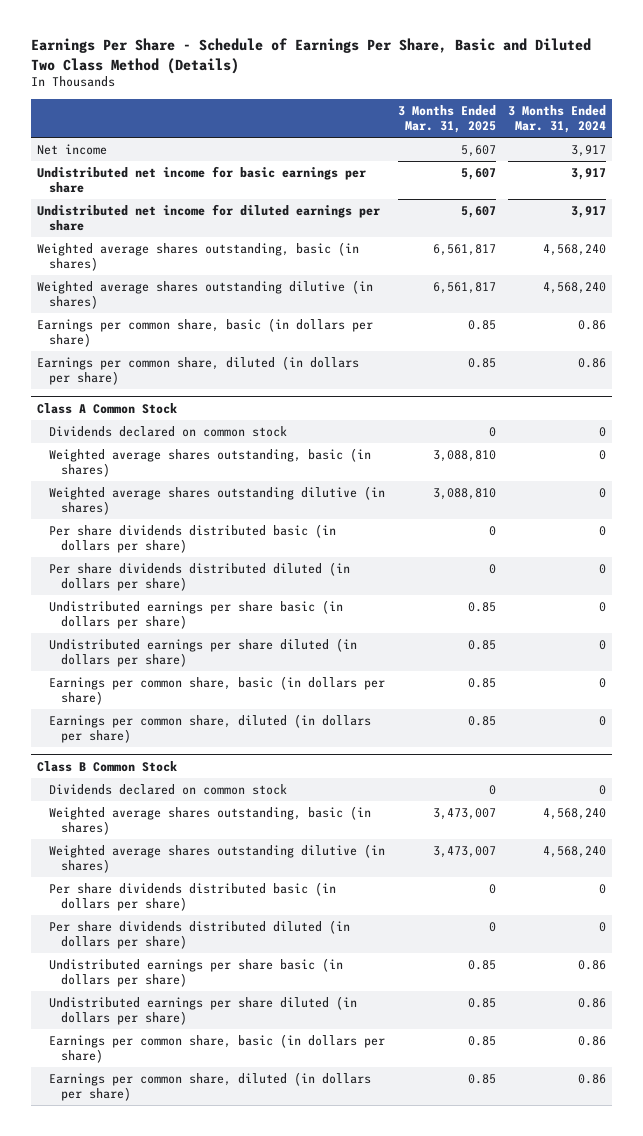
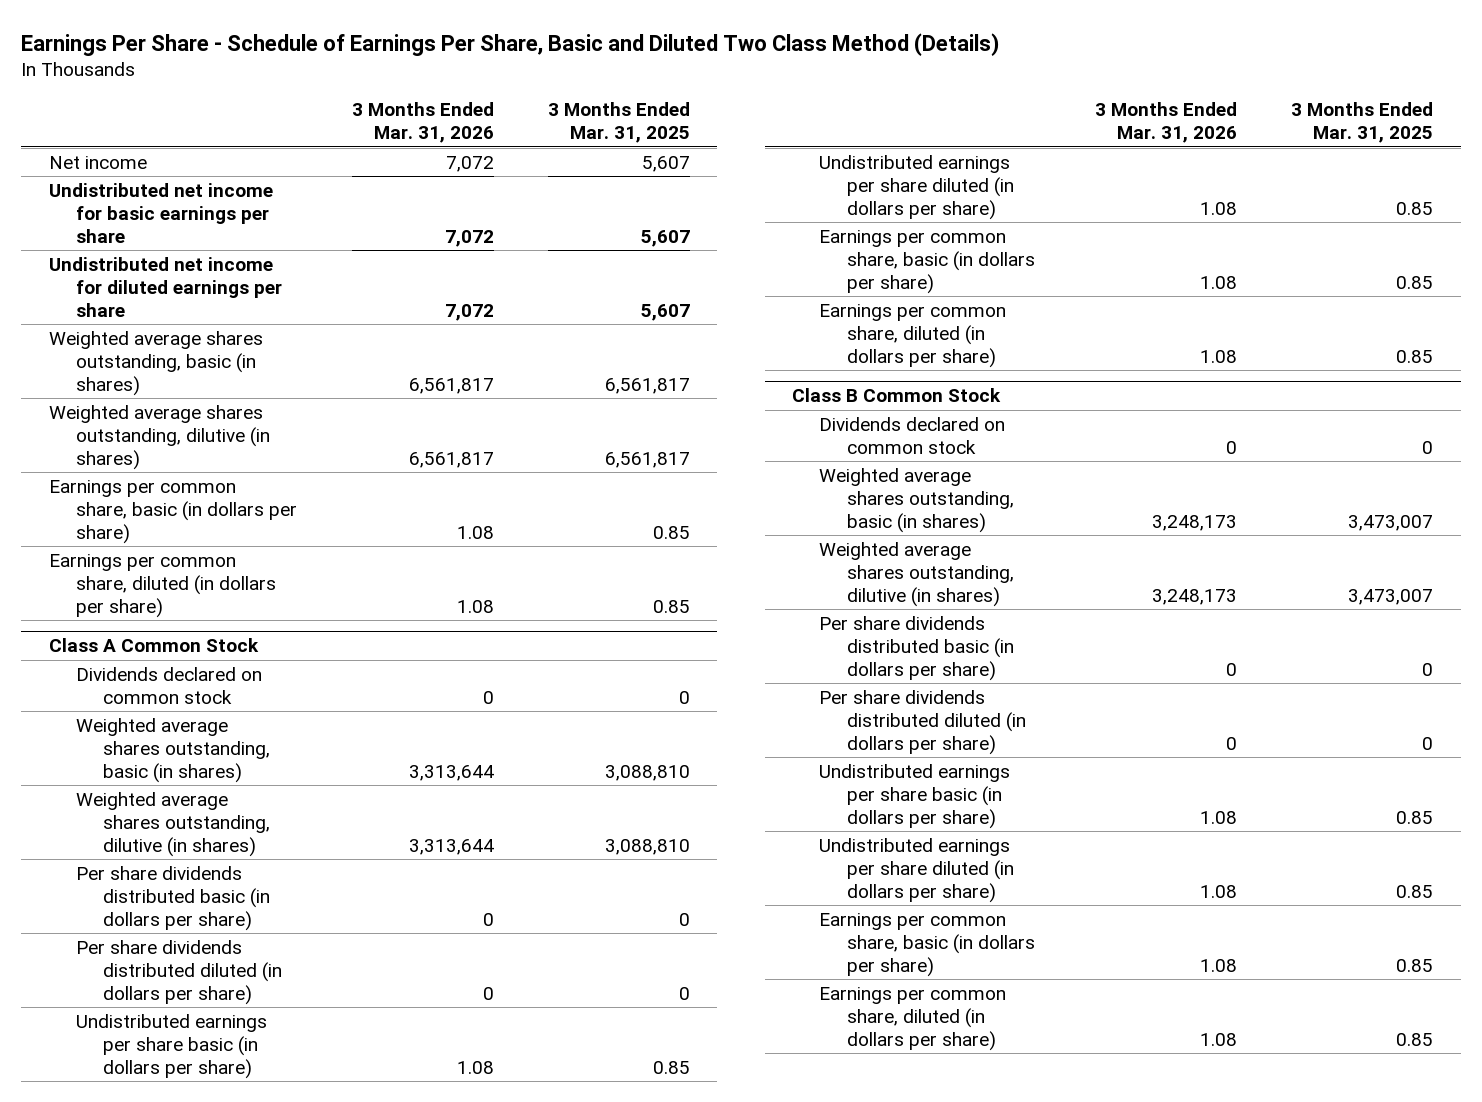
[508,104,607,134] 3 Months Ended Mar. 31, 2024 -> none
none -> [351,102,494,144] 3 Months Ended Mar. 31, 2026
[37,279,374,310] Weighted average shares outstanding dilutive (in shares) -> [48,404,271,470] Weighted average shares outstanding, dilutive (in shares)
[49,485,386,516] Weighted average shares outstanding dilutive (in shares) -> [76,791,271,857] Weighted average shares outstanding, dilutive (in shares)
[49,843,386,874] Weighted average shares outstanding dilutive (in shares) -> [819,541,1014,607] Weighted average shares outstanding, dilutive (in shares)

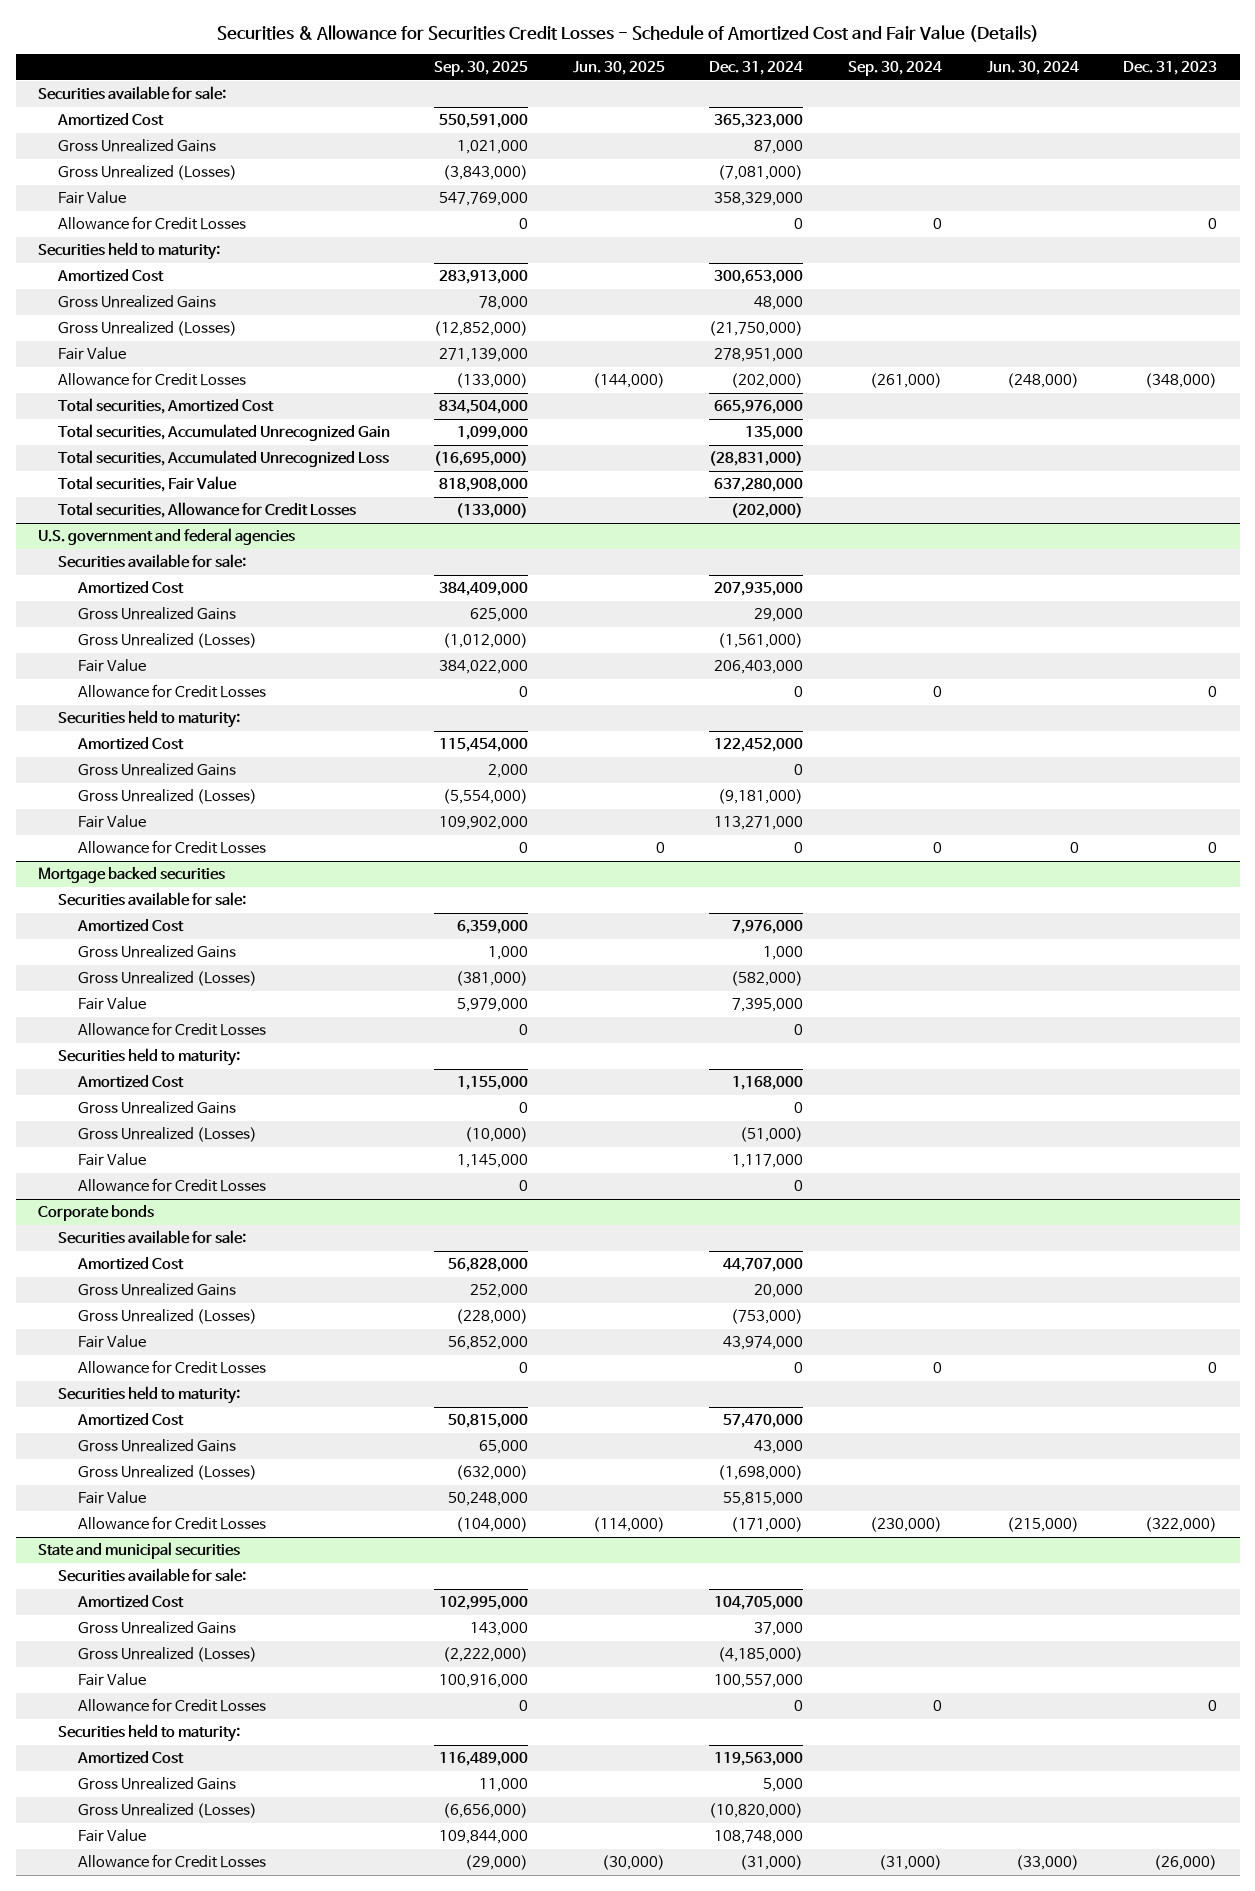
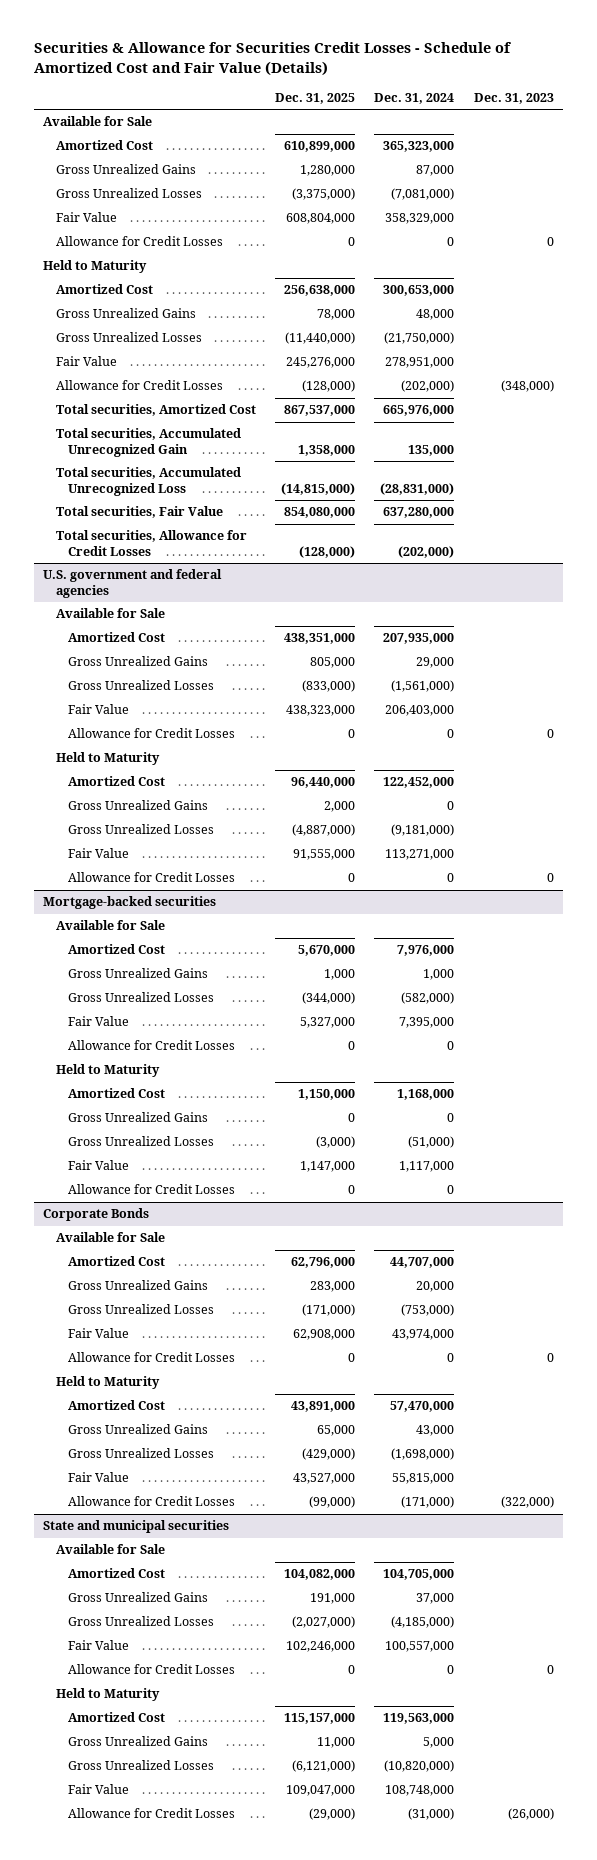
[434,61,529,77] Sep. 30, 2025 -> none
[572,61,665,76] Jun. 30, 2025 -> none
[848,61,943,77] Sep. 30, 2024 -> none
[986,61,1079,76] Jun. 30, 2024 -> none
none -> [275,92,356,104] Dec. 31, 2025
[37,86,226,101] Securities available for sale: -> [43,116,153,127] Available for Sale
[57,165,237,181] Gross Unrealized (Losses) -> [55,188,202,199] Gross Unrealized Losses
[37,242,220,261] Securities held to maturity: -> [43,260,148,274] Held to Maturity
[57,321,237,337] Gross Unrealized (Losses) -> [55,332,202,343] Gross Unrealized Losses
[57,554,246,569] Securities available for sale: -> [55,608,165,619] Available for Sale
[77,633,257,649] Gross Unrealized (Losses) -> [68,680,215,691] Gross Unrealized Losses
[57,710,240,729] Securities held to maturity: -> [55,752,160,766] Held to Maturity
[77,789,257,805] Gross Unrealized (Losses) -> [68,824,215,835] Gross Unrealized Losses
[37,867,225,884] Mortgage backed securities -> [43,896,217,910] Mortgage-backed securities
[57,892,246,907] Securities available for sale: -> [55,920,165,931] Available for Sale
[77,971,257,987] Gross Unrealized (Losses) -> [68,992,215,1003] Gross Unrealized Losses
[57,1048,240,1067] Securities held to maturity: -> [55,1064,160,1078] Held to Maturity
[77,1127,257,1143] Gross Unrealized (Losses) -> [68,1136,215,1147] Gross Unrealized Losses
[37,1205,154,1222] Corporate bonds -> [43,1208,150,1222] Corporate Bonds
[57,1230,246,1245] Securities available for sale: -> [55,1232,165,1243] Available for Sale
[77,1309,257,1325] Gross Unrealized (Losses) -> [68,1304,215,1315] Gross Unrealized Losses
[57,1386,240,1405] Securities held to maturity: -> [55,1376,160,1390] Held to Maturity
[77,1465,257,1481] Gross Unrealized (Losses) -> [68,1448,215,1459] Gross Unrealized Losses
[57,1568,246,1583] Securities available for sale: -> [55,1544,165,1555] Available for Sale
[77,1647,257,1663] Gross Unrealized (Losses) -> [68,1616,215,1627] Gross Unrealized Losses
[57,1724,240,1743] Securities held to maturity: -> [55,1688,160,1702] Held to Maturity
[77,1803,257,1819] Gross Unrealized (Losses) -> [68,1760,215,1771] Gross Unrealized Losses

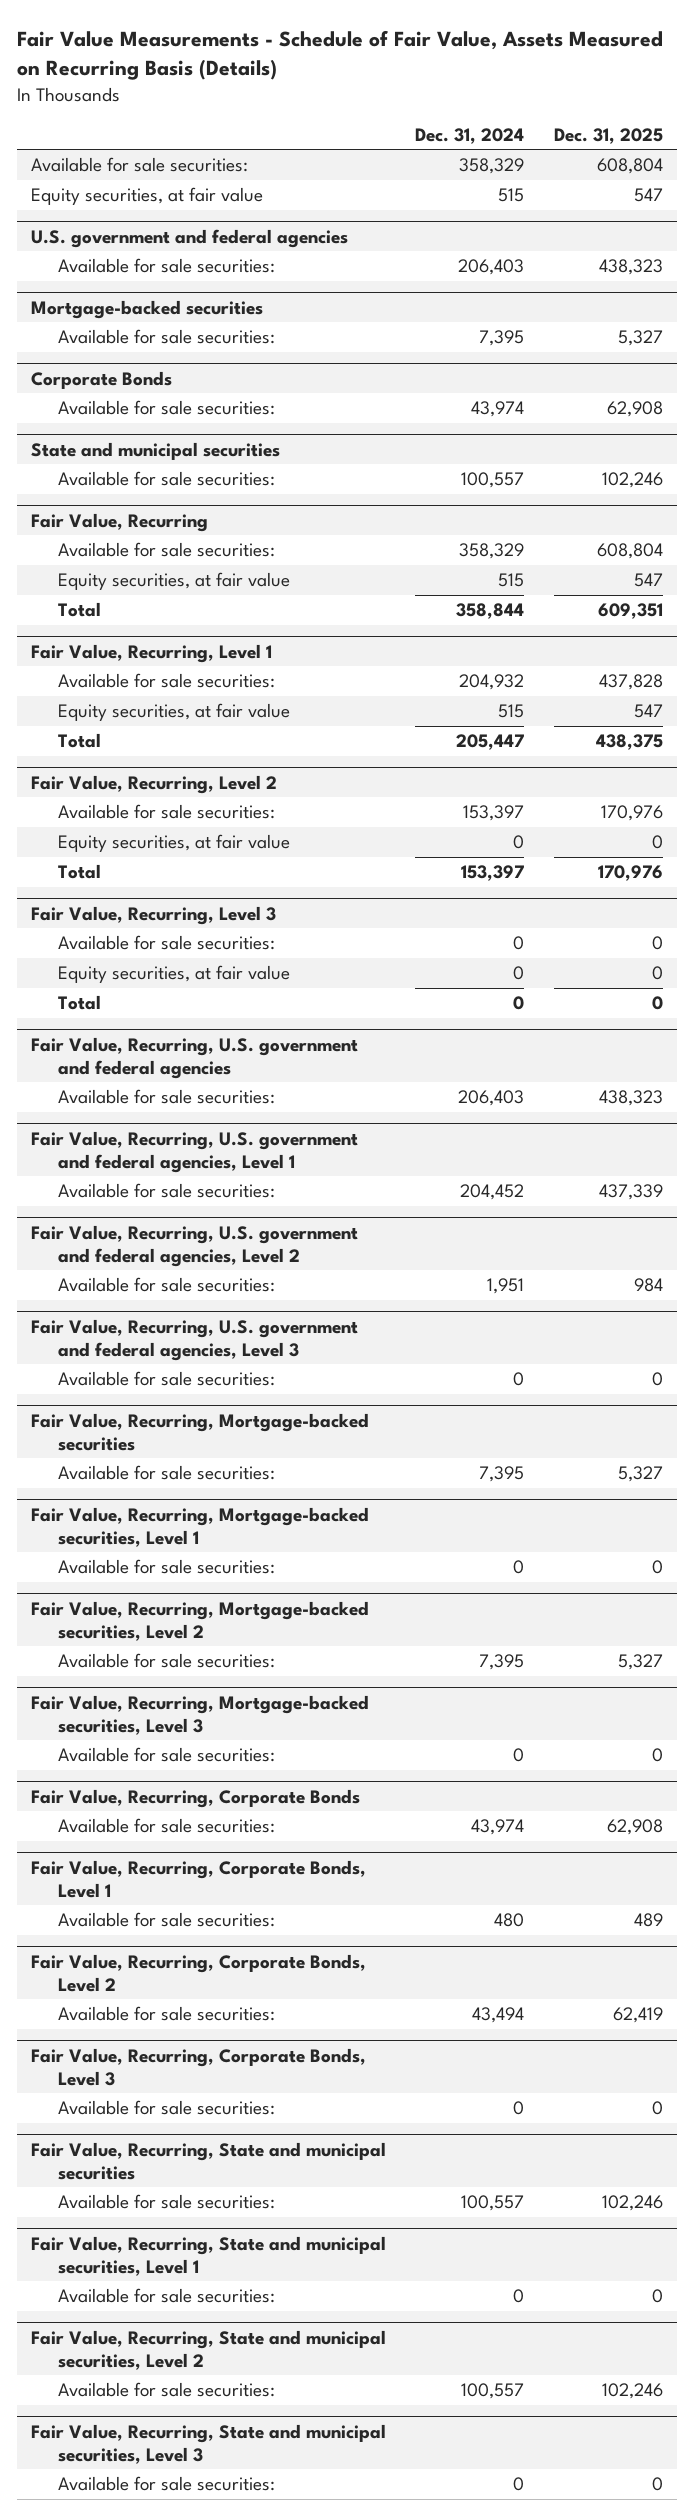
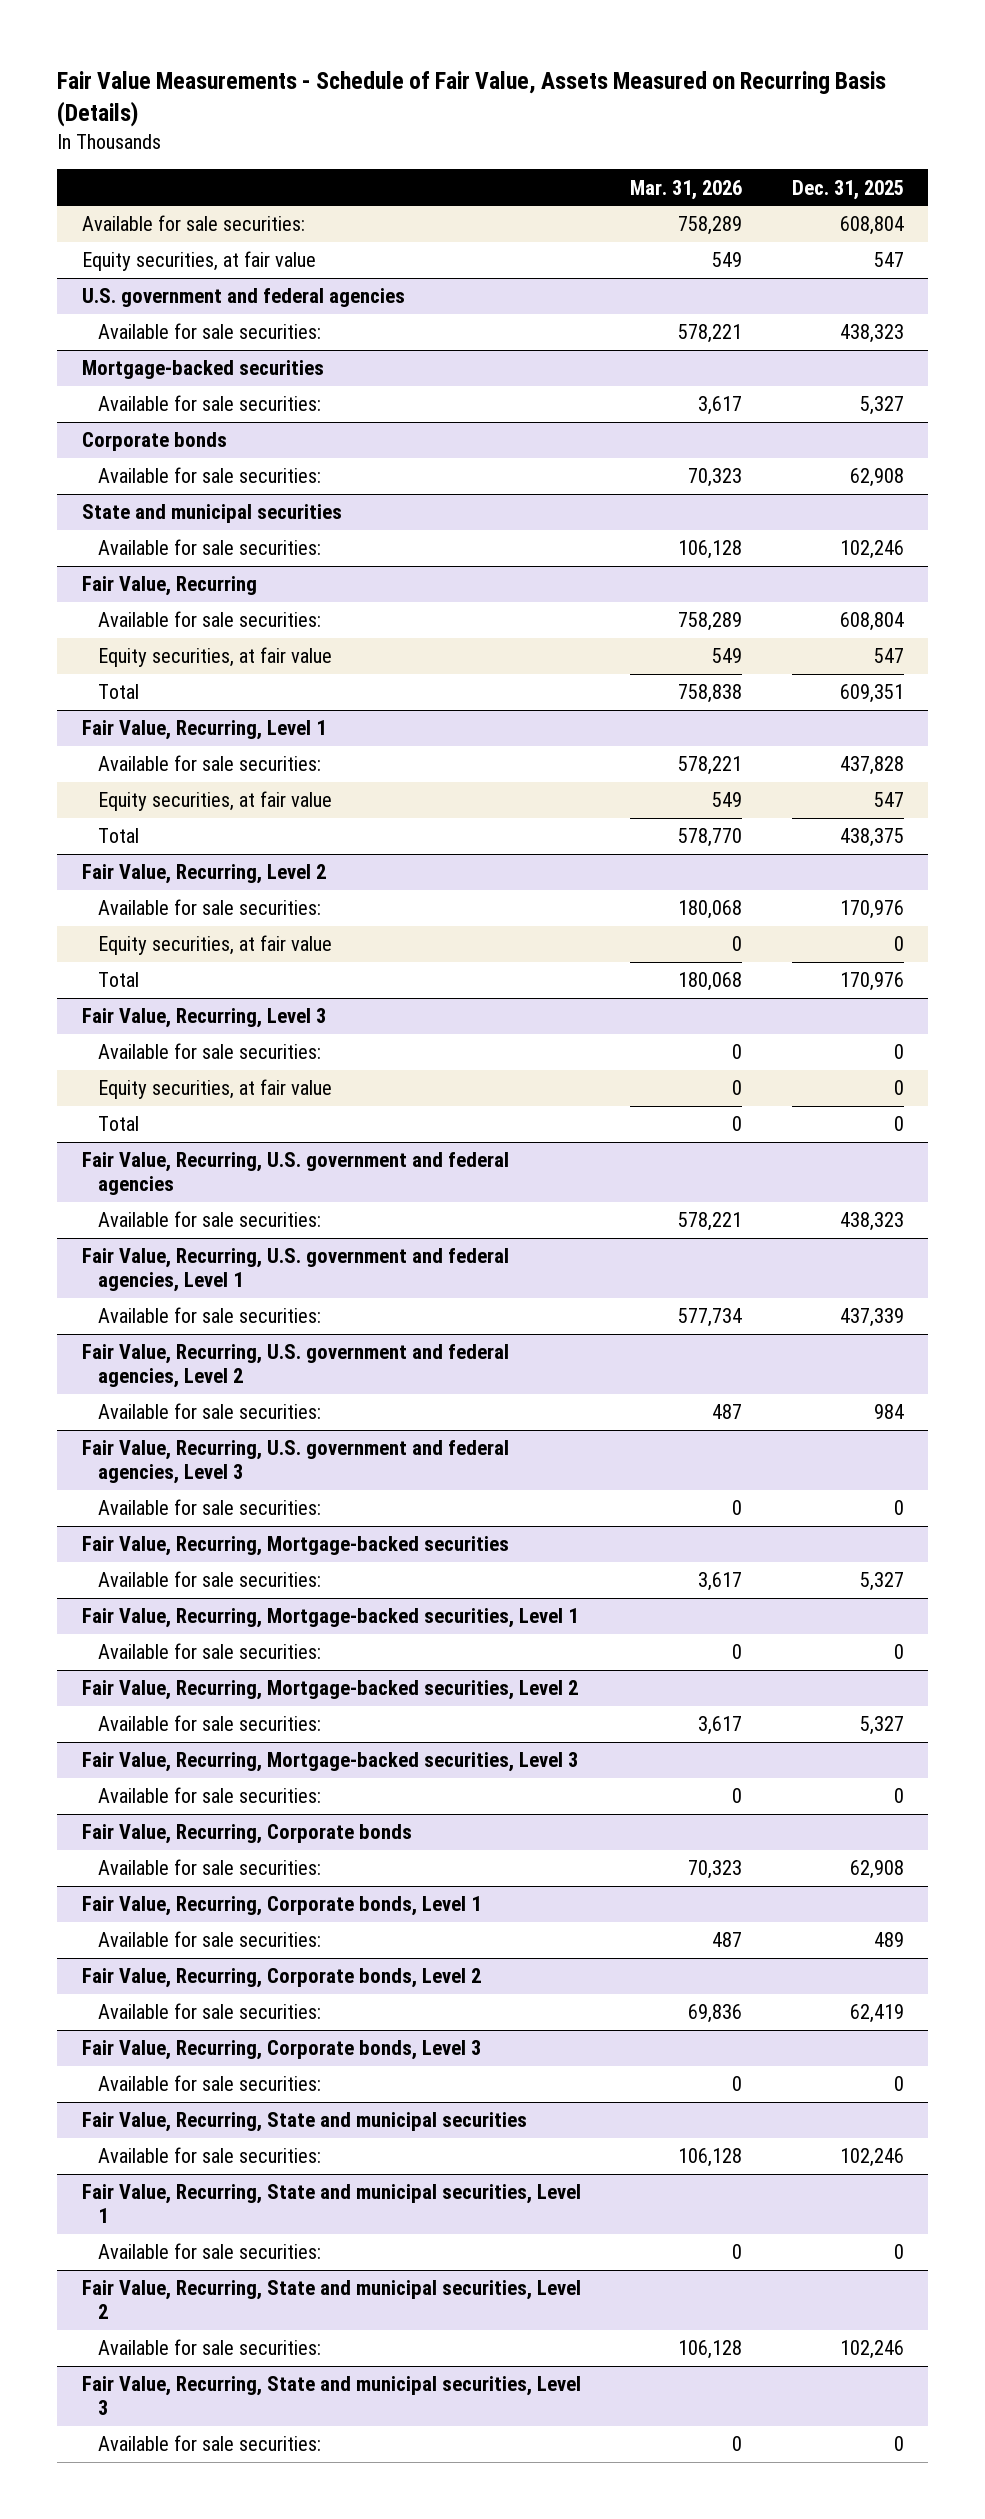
[415,127,525,144] Dec. 31, 2024 -> none
none -> [630,179,743,200] Mar. 31, 2026
[31,370,173,389] Corporate Bonds -> [81,432,227,452] Corporate bonds
[31,1788,361,1808] Fair Value, Recurring, Corporate Bonds -> [81,1824,412,1845] Fair Value, Recurring, Corporate bonds
[31,1859,367,1898] Fair Value, Recurring, Corporate Bonds, Level 1 -> [81,1896,481,1917] Fair Value, Recurring, Corporate bonds, Level 1
[31,1953,367,1992] Fair Value, Recurring, Corporate Bonds, Level 2 -> [81,1968,481,1989] Fair Value, Recurring, Corporate bonds, Level 2
[31,2047,367,2086] Fair Value, Recurring, Corporate Bonds, Level 3 -> [81,2040,481,2061] Fair Value, Recurring, Corporate bonds, Level 3

